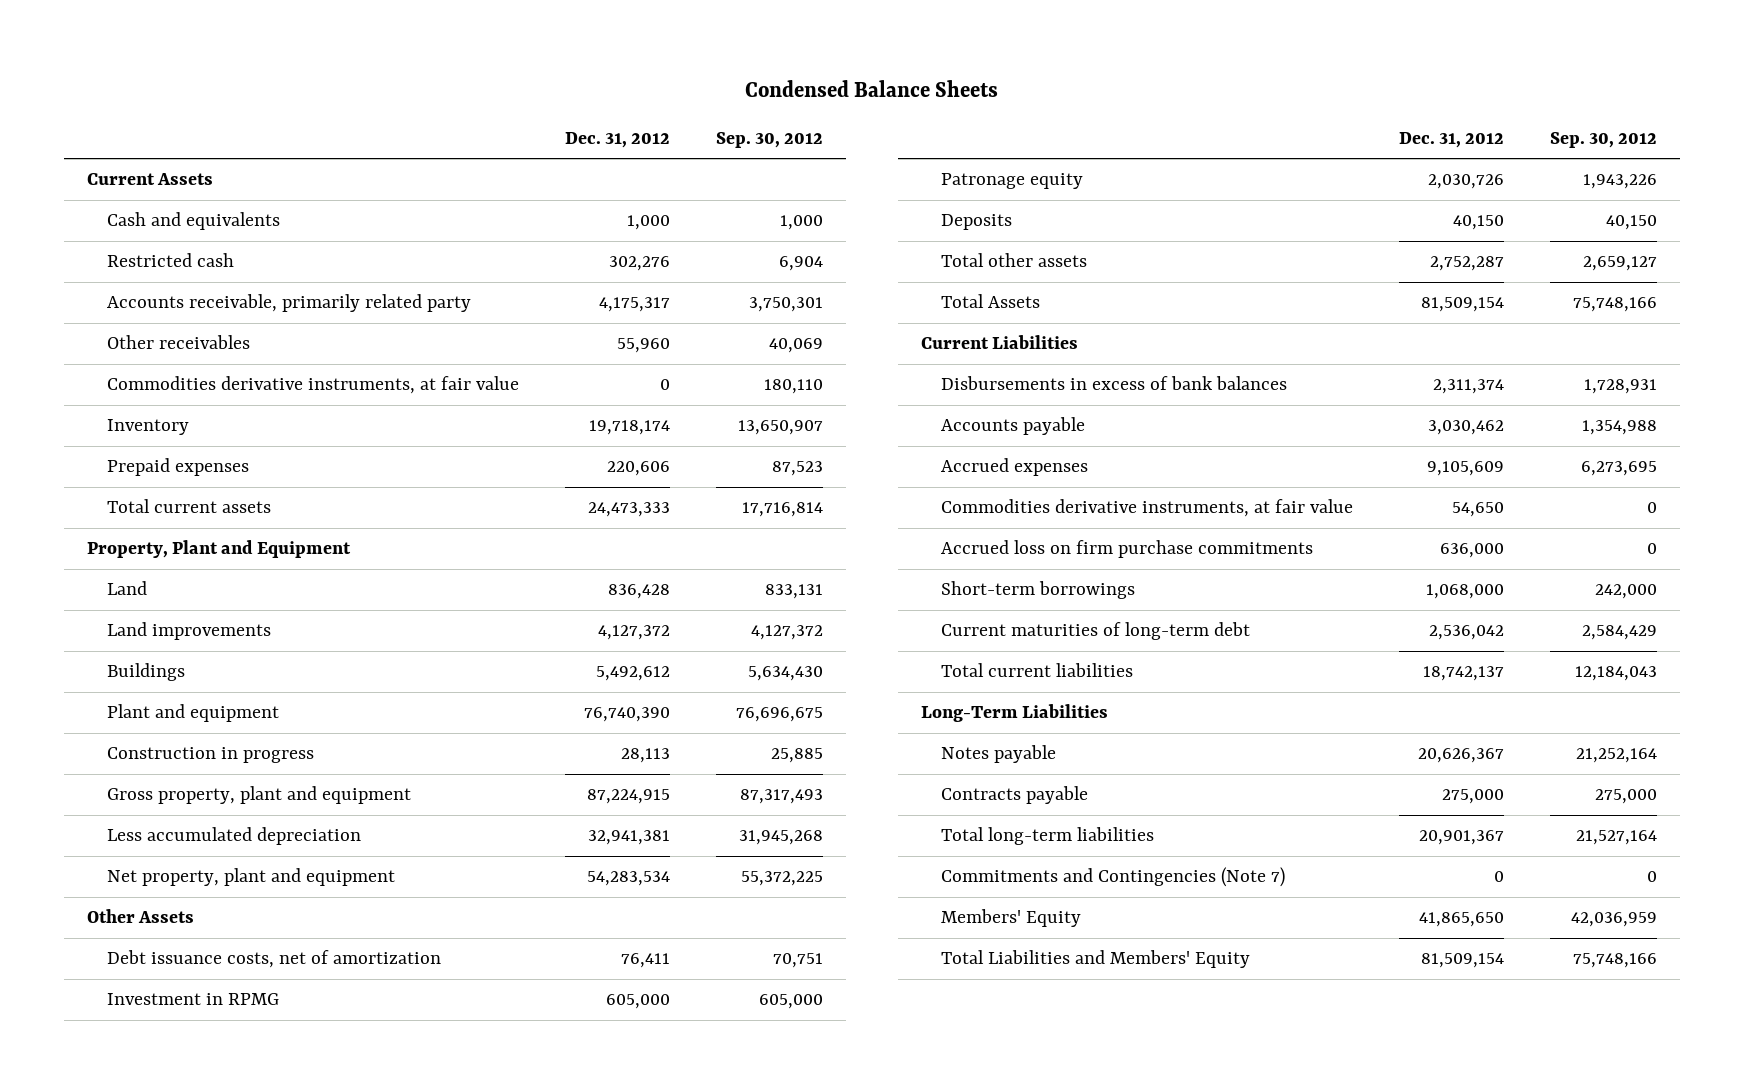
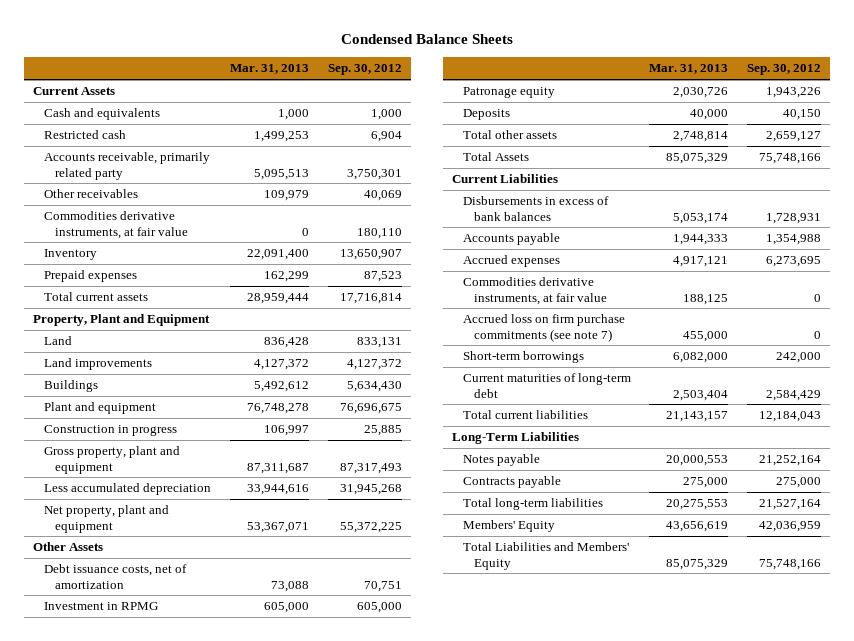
[564,131,670,148] Dec. 31, 2012 -> none
none -> [230,64,310,75] Mar. 31, 2013
[941,540,1314,559] Accrued loss on firm purchase commitments -> [463,314,626,342] Accrued loss on firm purchase commitments (see note 7)
[941,867,1286,888] Commitments and Contingencies (Note 7) -> none

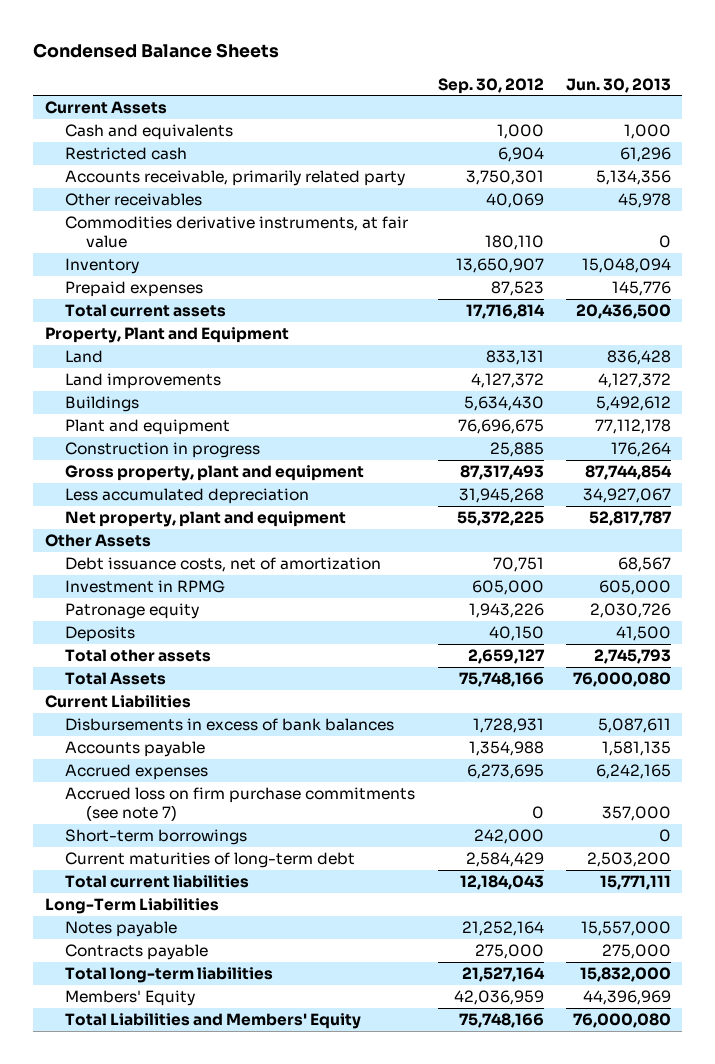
[230,64,310,75] Mar. 31, 2013 -> none
none -> [565,77,671,93] Jun. 30, 2013
[463,277,608,305] Commodities derivative instruments, at fair value -> none

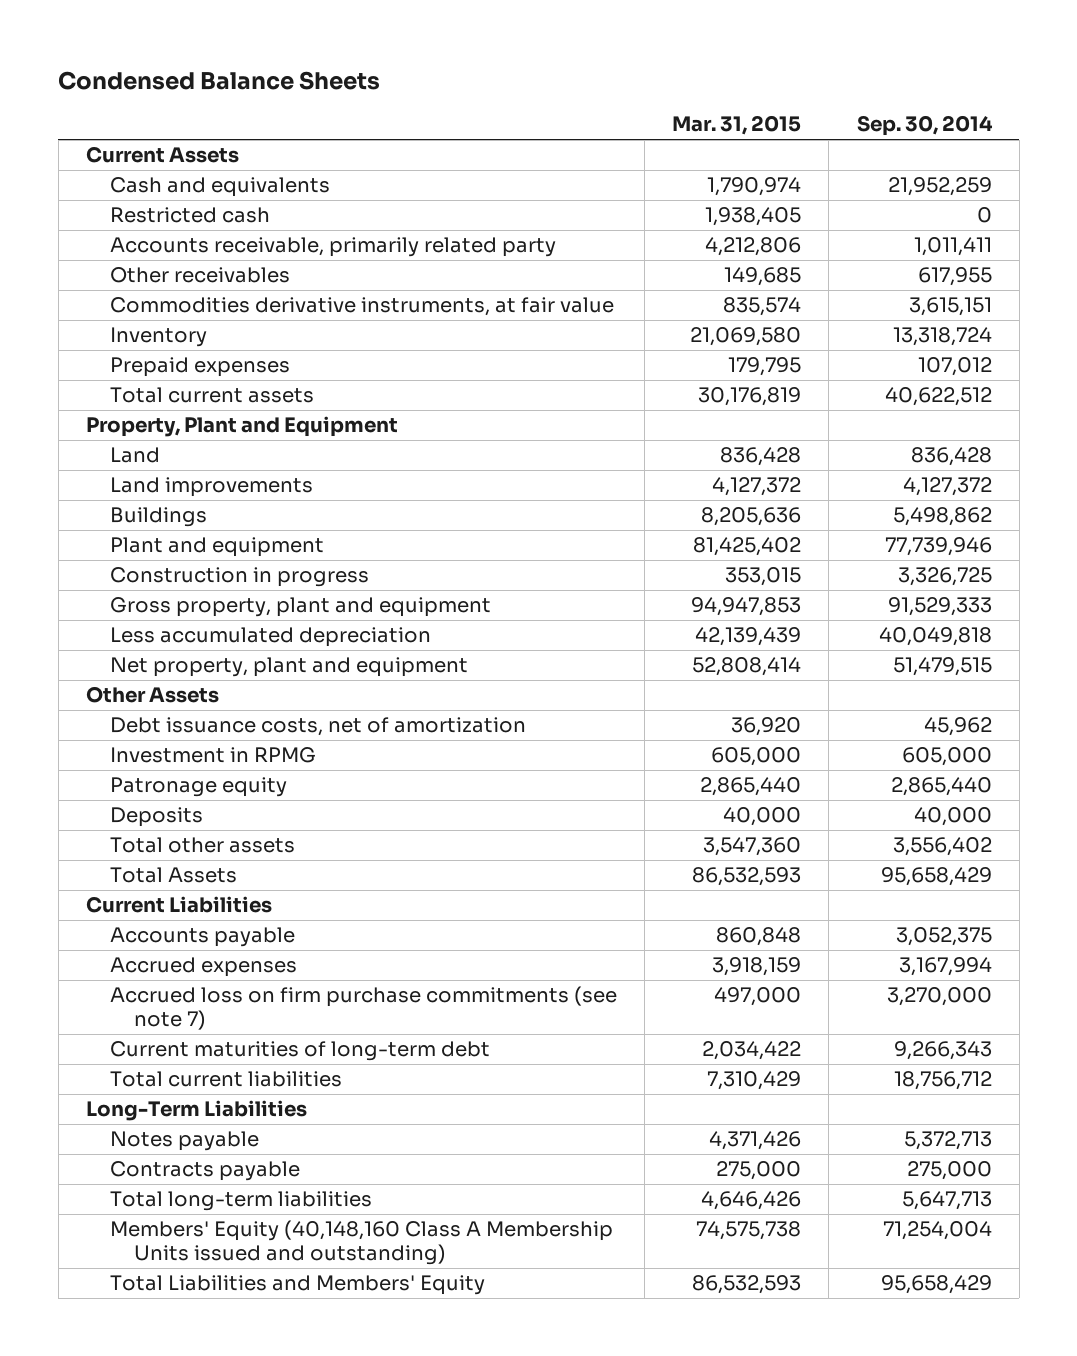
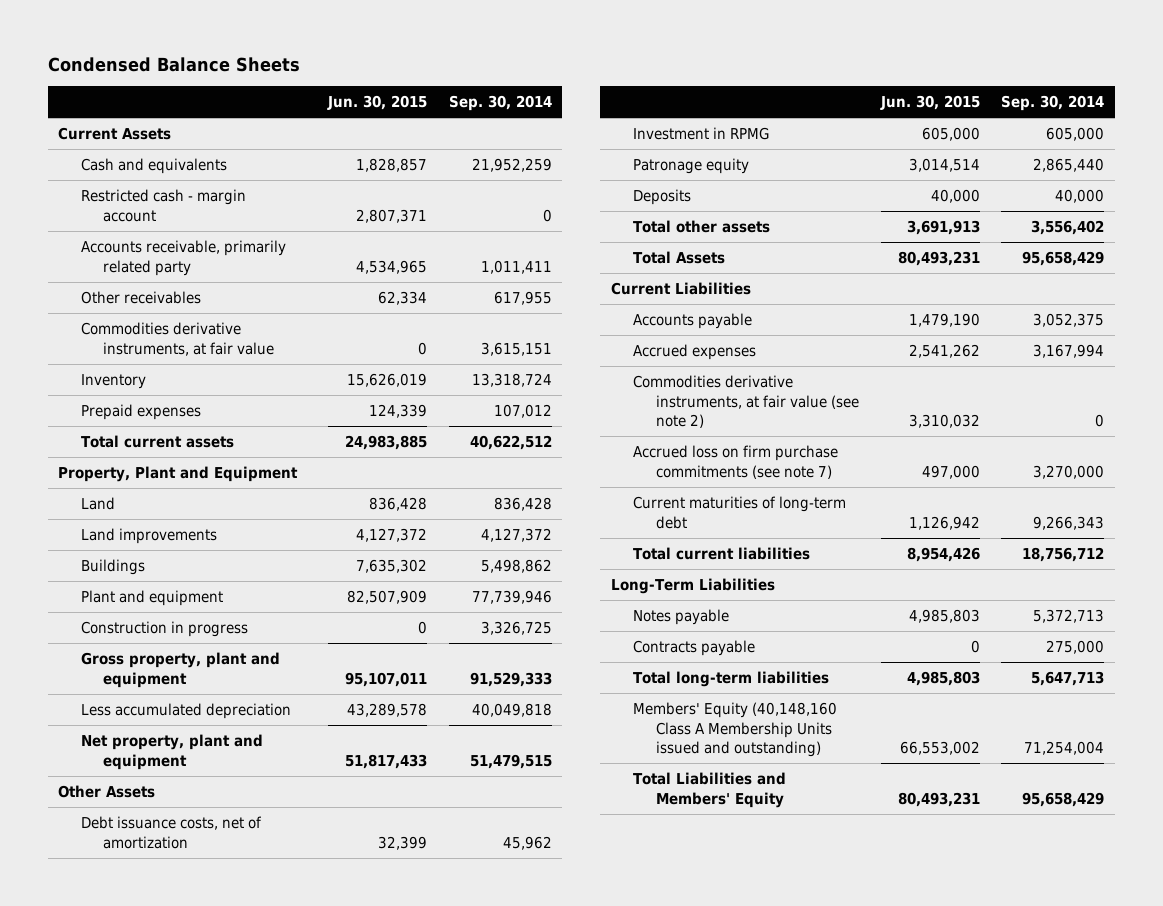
[672,115,802,136] Mar. 31, 2015 -> none
none -> [327,95,428,111] Jun. 30, 2015
[110,207,271,224] Restricted cash -> [80,189,246,222] Restricted cash - margin account
none -> [633,375,859,429] Commodities derivative instruments, at fair value (see note 2)

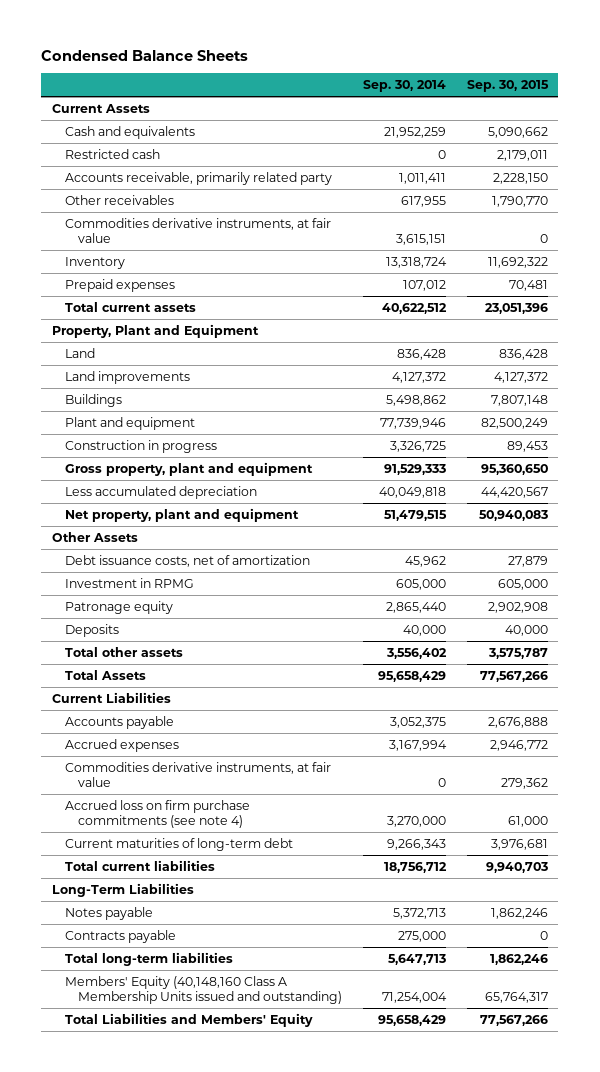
[327,95,428,111] Jun. 30, 2015 -> none
none -> [466,80,549,93] Sep. 30, 2015
[80,189,246,222] Restricted cash - margin account -> [64,149,160,160] Restricted cash
[633,375,859,429] Commodities derivative instruments, at fair value (see note 2) -> [64,762,331,787] Commodities derivative instruments, at fair value
[633,445,839,479] Accrued loss on firm purchase commitments (see note 7) -> [64,800,250,828] Accrued loss on firm purchase commitments (see note 4)

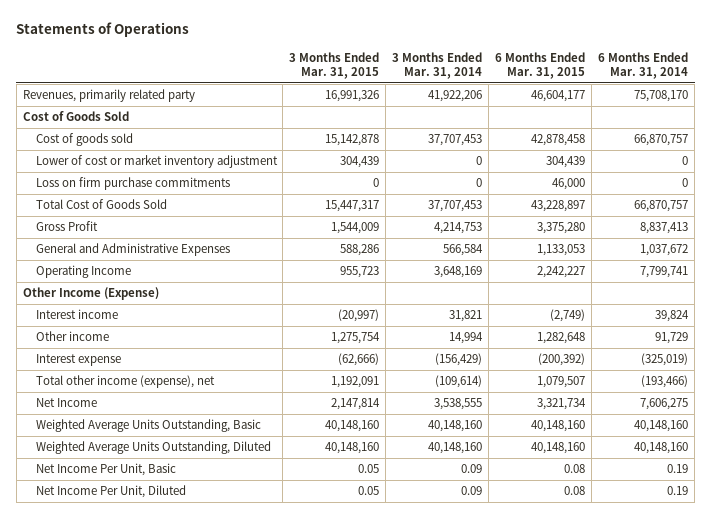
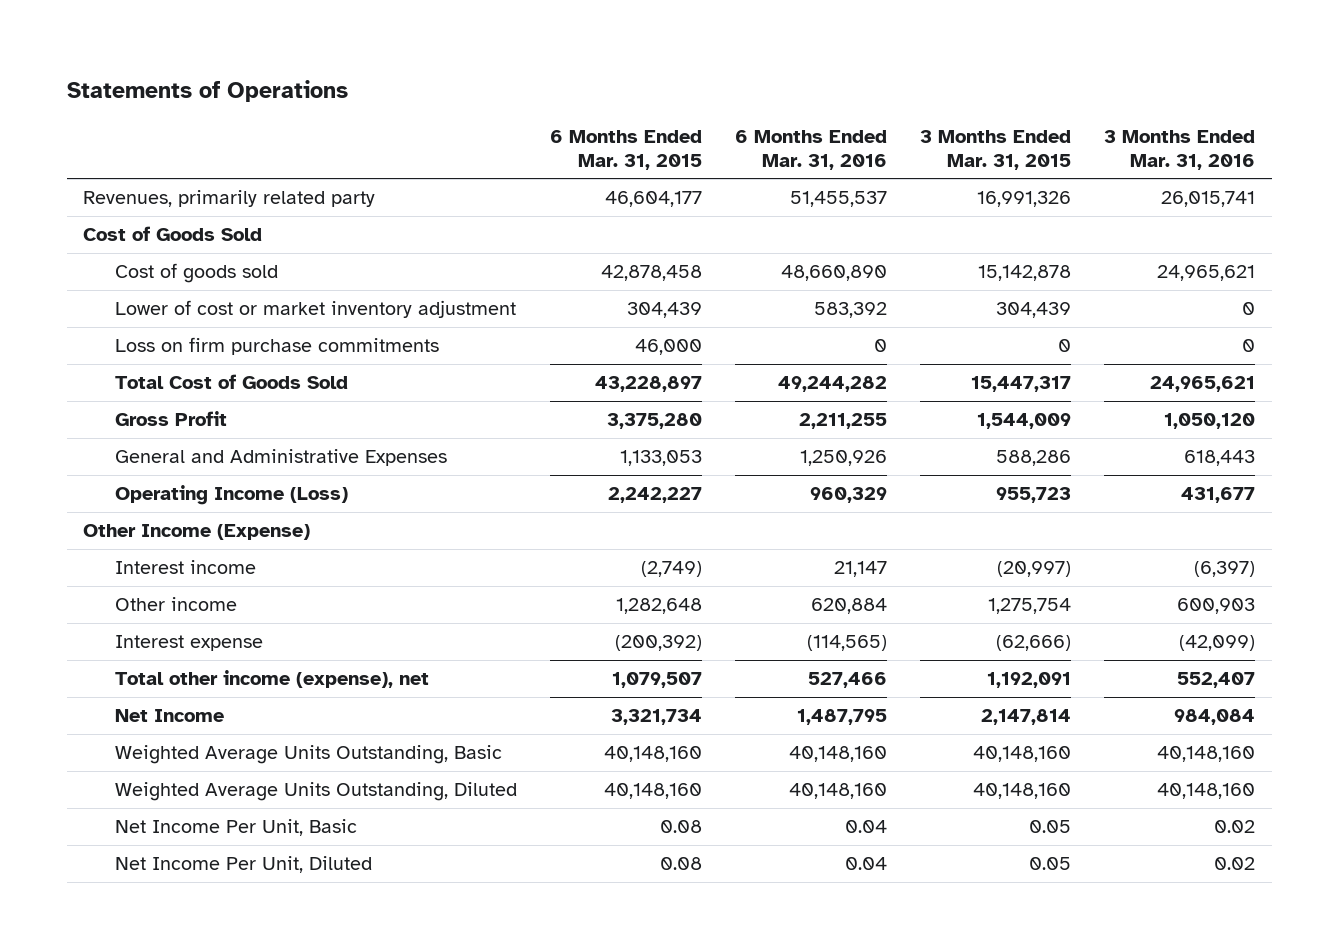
[392,51,483,79] 3 Months Ended Mar. 31, 2014 -> none
[598,51,689,79] 6 Months Ended Mar. 31, 2014 -> none
none -> [735,130,888,170] 6 Months Ended Mar. 31, 2016
none -> [1104,130,1256,170] 3 Months Ended Mar. 31, 2016
[35,265,131,279] Operating Income -> [115,485,349,506] Operating Income (Loss)

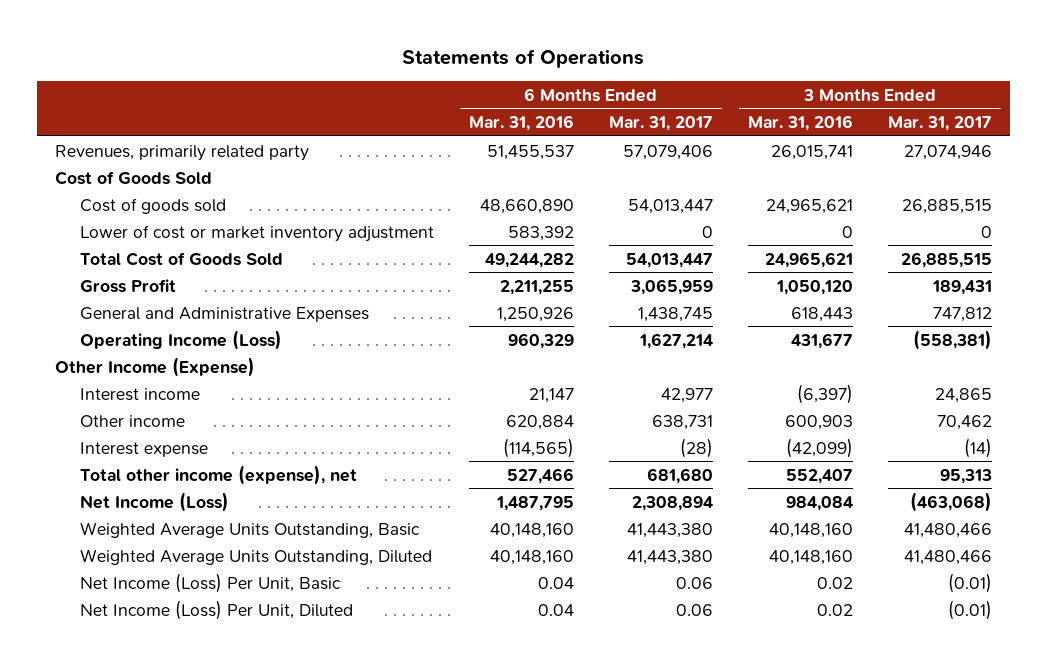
[550,130,703,170] 6 Months Ended Mar. 31, 2015 -> none
[920,130,1072,170] 3 Months Ended Mar. 31, 2015 -> none
none -> [609,116,714,132] Mar. 31, 2017
none -> [888,116,993,132] Mar. 31, 2017
[115,337,440,356] Loss on firm purchase commitments -> none
[115,709,225,723] Net Income -> [79,491,229,512] Net Income (Loss)
[115,819,358,837] Net Income Per Unit, Basic -> [79,572,341,593] Net Income (Loss) Per Unit, Basic
[115,856,373,874] Net Income Per Unit, Diluted -> [79,599,353,620] Net Income (Loss) Per Unit, Diluted

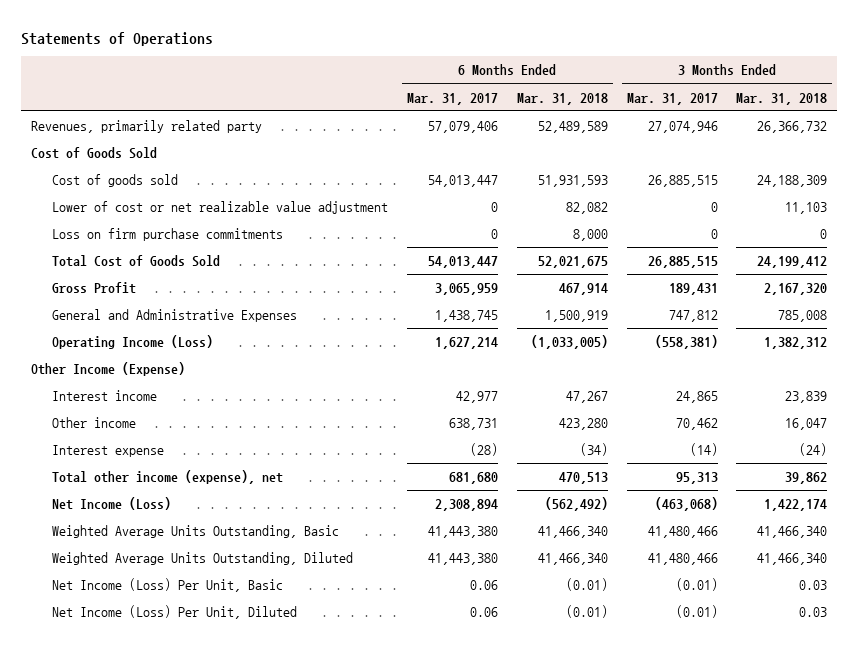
[468,115,574,132] Mar. 31, 2016 -> none
[748,115,854,132] Mar. 31, 2016 -> none
none -> [516,92,608,105] Mar. 31, 2018
none -> [736,92,828,105] Mar. 31, 2018
[79,224,434,242] Lower of cost or market inventory adjustment -> [52,200,389,214] Lower of cost or net realizable value adjustment
none -> [52,227,284,241] Loss on firm purchase commitments

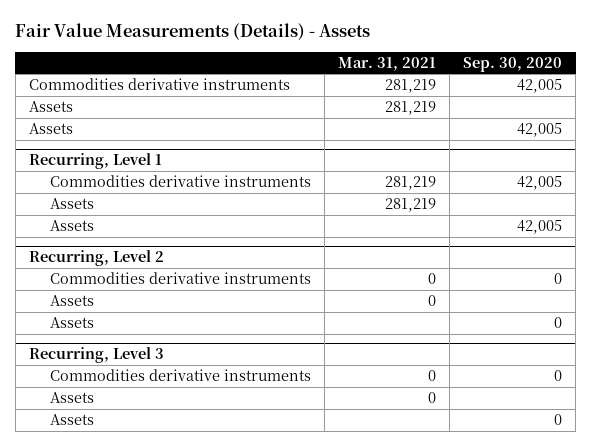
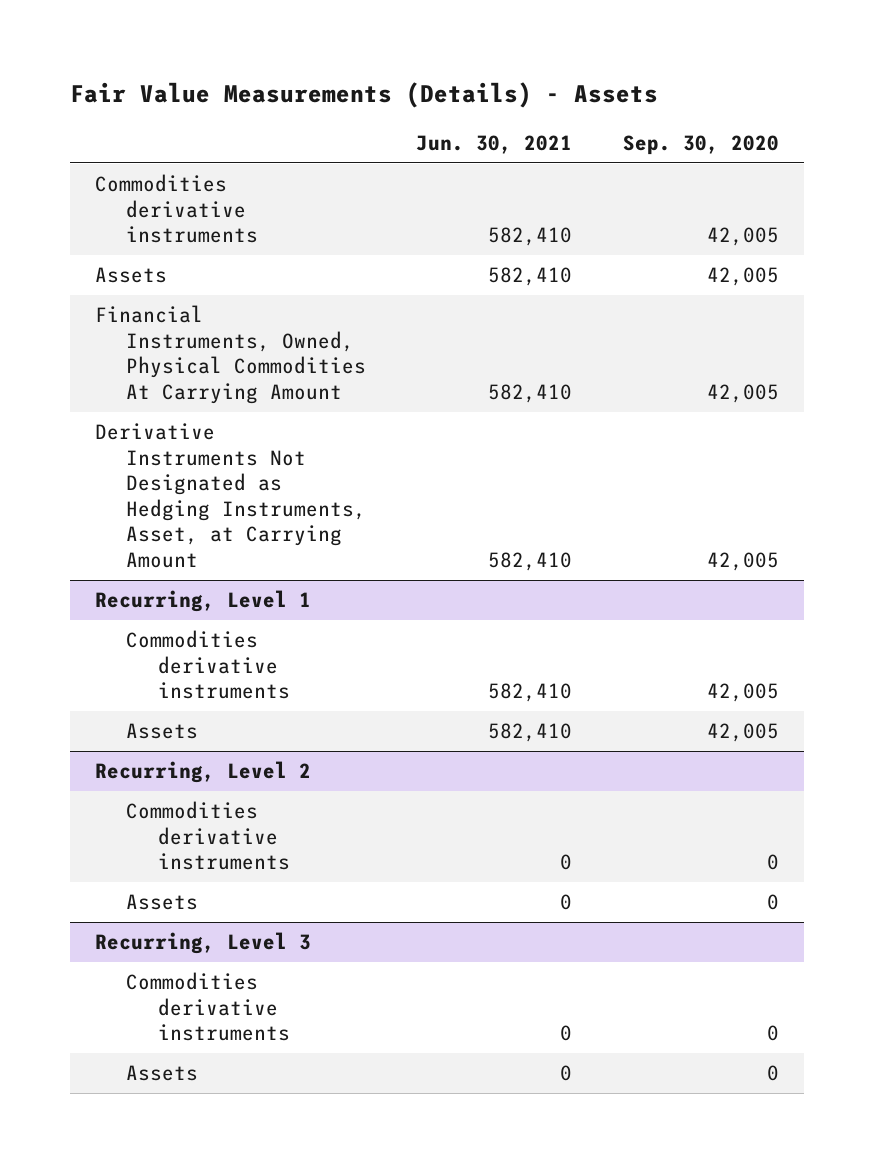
[337,56,436,71] Mar. 31, 2021 -> none
none -> [416,134,573,154] Jun. 30, 2021
[28,100,73,112] Assets -> none
none -> [95,305,367,404] Financial Instruments, Owned, Physical Commodities At Carrying Amount
none -> [95,423,367,568] Derivative Instruments Not Designated as Hedging Instruments, Asset, at Carrying Amount
[49,197,94,209] Assets -> none
[49,294,94,306] Assets -> none
[49,391,94,403] Assets -> none

